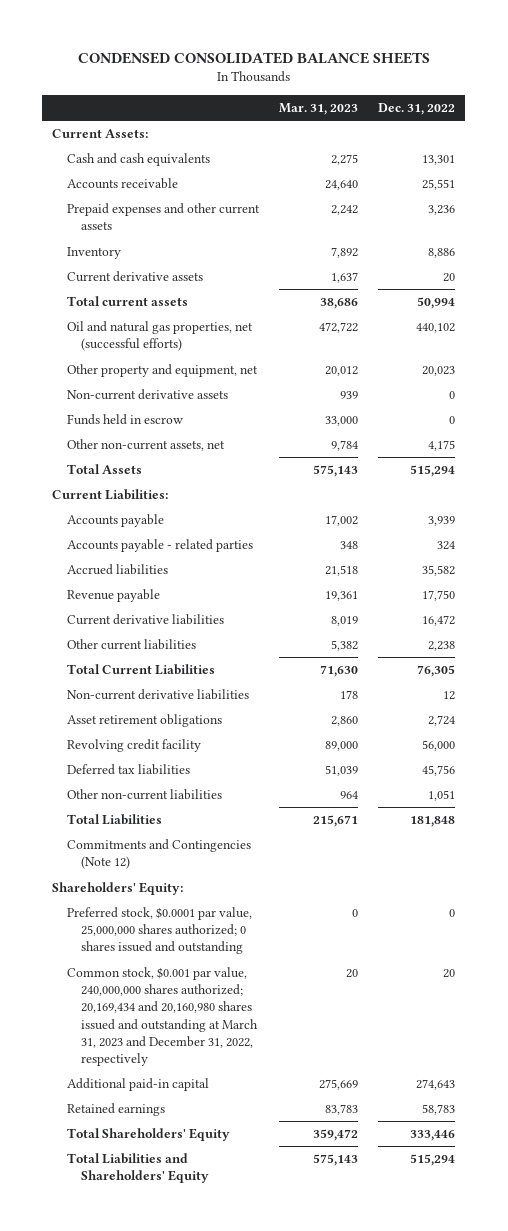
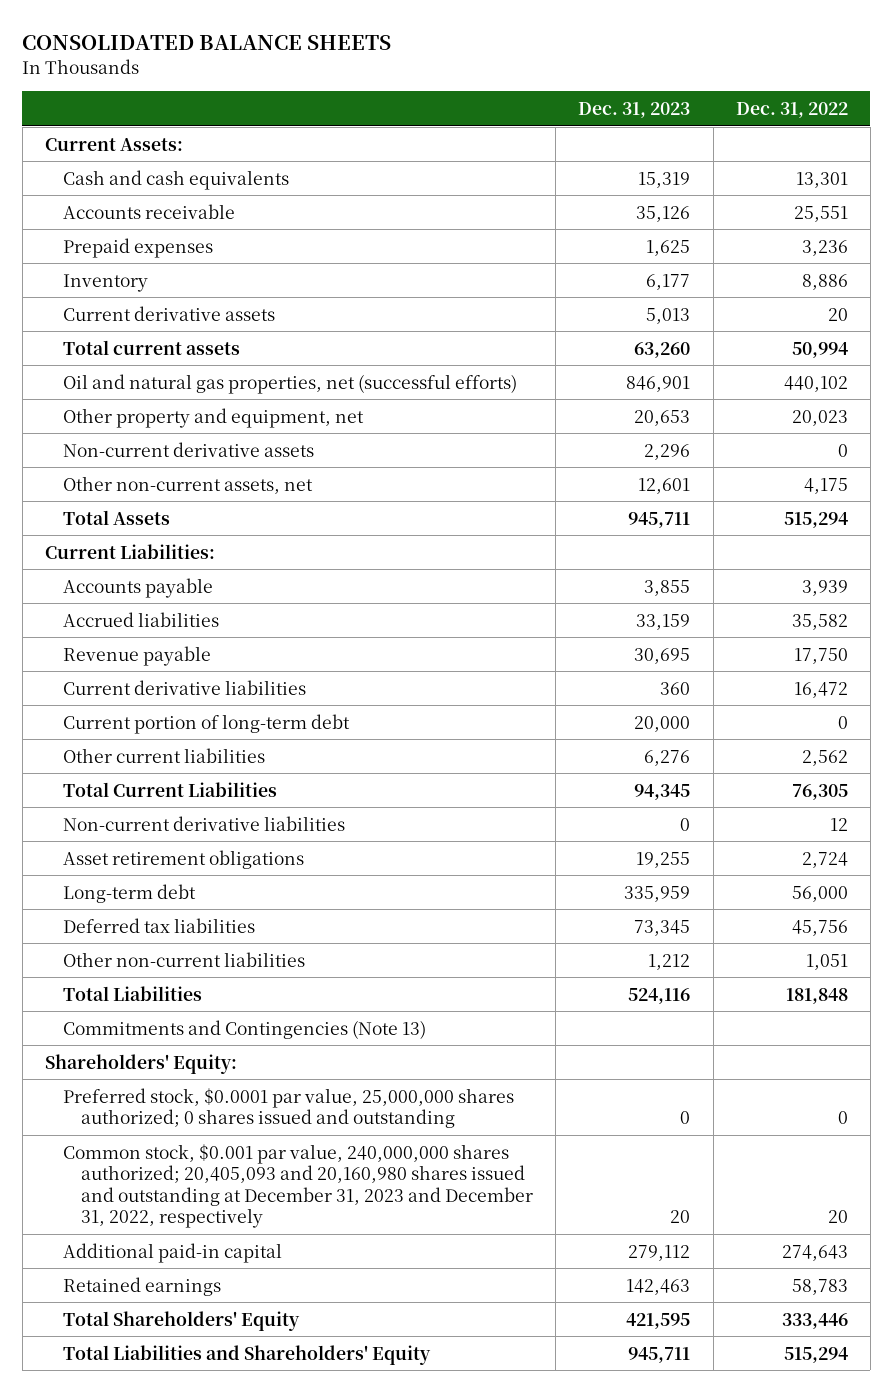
[77,52,430,65] CONDENSED CONSOLIDATED BALANCE SHEETS -> [22,34,392,50] CONSOLIDATED BALANCE SHEETS
[279,102,359,115] Mar. 31, 2023 -> none
none -> [578,101,691,118] Dec. 31, 2023
[66,203,260,231] Prepaid expenses and other current assets -> [62,237,213,258] Prepaid expenses
[66,414,183,426] Funds held in escrow -> none
[66,539,253,553] Accounts payable - related parties -> none
none -> [62,713,350,734] Current portion of long-term debt
[428,641,456,652] 2,238 -> [801,749,848,766] 2,562
[66,739,201,753] Revolving credit facility -> [62,883,196,903] Long-term debt
[66,839,251,870] Commitments and Contingencies (Note 12) -> [62,1019,426,1039] Commitments and Contingencies (Note 13)
[66,967,259,1067] Common stock, $0.001 par value, 240,000,000 shares authorized; 20,169,434 and 20,160,980 shares issued and outstanding at March 31, 2023 and December 31, 2022, respectively -> [62,1143,534,1229] Common stock, $0.001 par value, 240,000,000 shares authorized; 20,405,093 and 20,160,980 shares issued and outstanding at December 31, 2023 and December 31, 2022, respectively

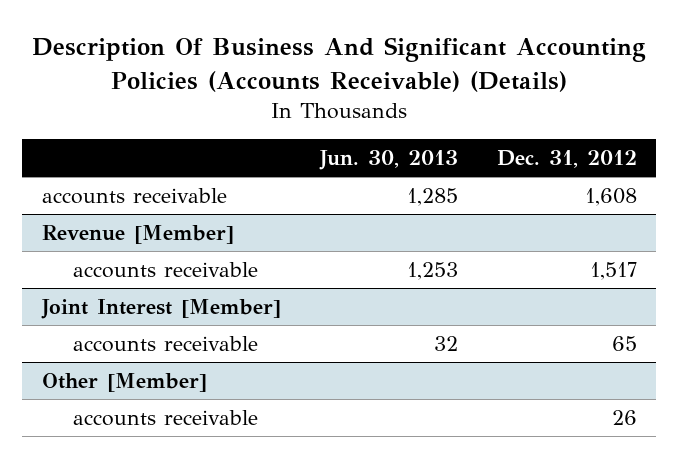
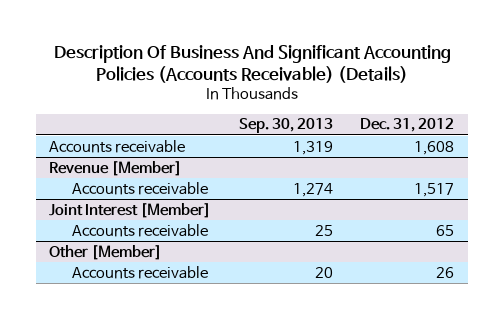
[318,150,458,171] Jun. 30, 2013 -> none
none -> [238,118,333,134] Sep. 30, 2013
[41,188,227,205] accounts receivable -> [49,139,186,153] Accounts receivable
[73,262,259,279] accounts receivable -> [71,181,208,195] Accounts receivable
[73,336,259,353] accounts receivable -> [71,223,208,237] Accounts receivable
[73,410,259,427] accounts receivable -> [71,265,208,279] Accounts receivable

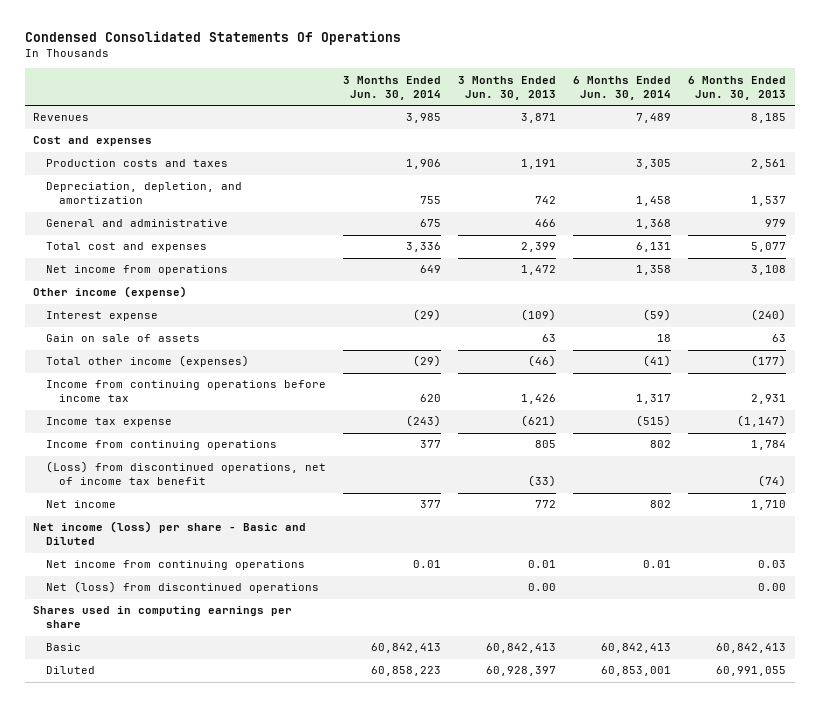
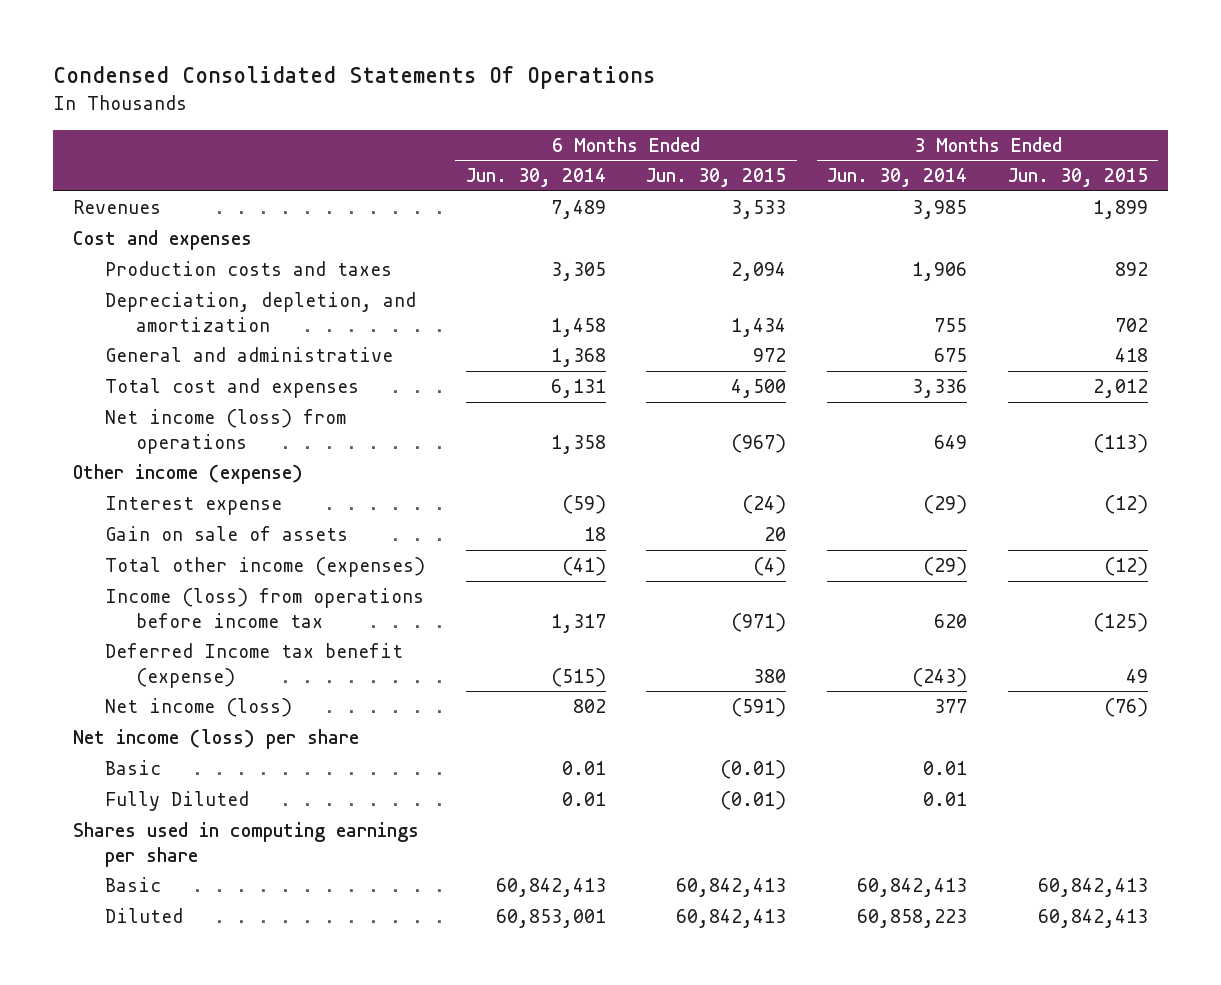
[458,75,557,100] 3 Months Ended Jun. 30, 2013 -> none
[688,75,787,100] 6 Months Ended Jun. 30, 2013 -> none
none -> [646,168,787,188] Jun. 30, 2015
none -> [1008,168,1149,188] Jun. 30, 2015
[46,265,229,276] Net income from operations -> [104,409,346,454] Net income (loss) from operations
[46,440,278,451] Income from continuing operations -> none
[46,461,327,486] (Loss) from discontinued operations, net of income tax benefit -> none
[46,560,306,571] Net income from continuing operations -> none
[46,581,320,594] Net (loss) from discontinued operations -> none
[46,380,327,403] Income from continuing operations before income tax -> [104,588,424,628] Income (loss) from operations before income tax
[46,417,173,428] Income tax expense -> [104,643,403,688] Deferred Income tax benefit (expense)
[46,500,117,509] Net income -> [104,698,292,718] Net income (loss)
[33,521,307,546] Net income (loss) per share - Basic and Diluted -> [73,729,360,750] Net income (loss) per share
none -> [104,760,161,776] Basic
none -> [104,791,249,812] Fully Diluted

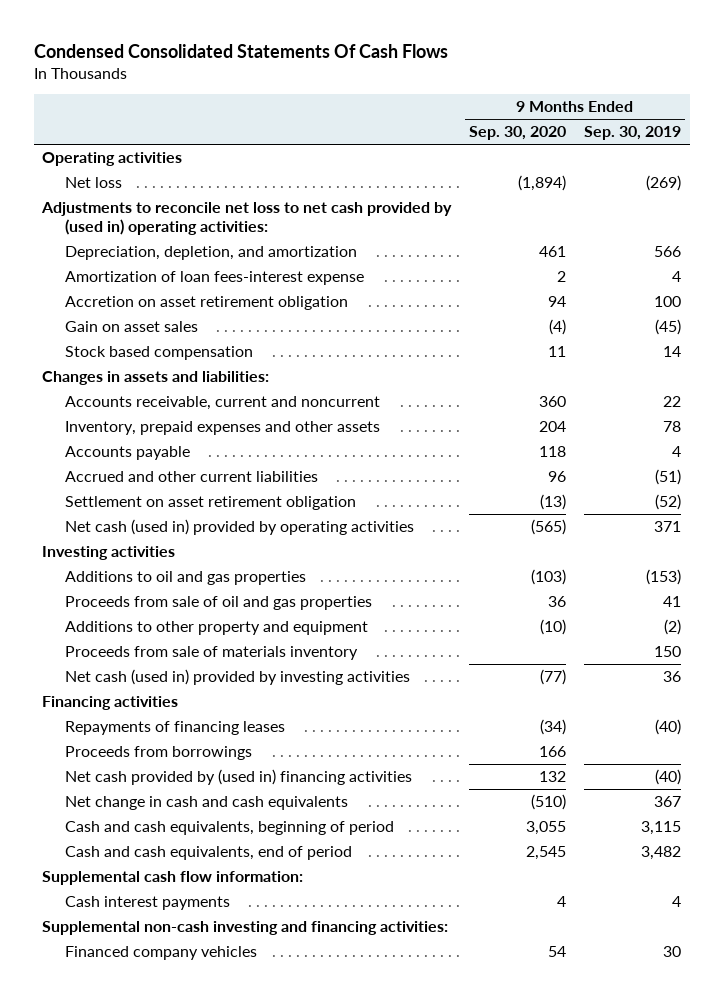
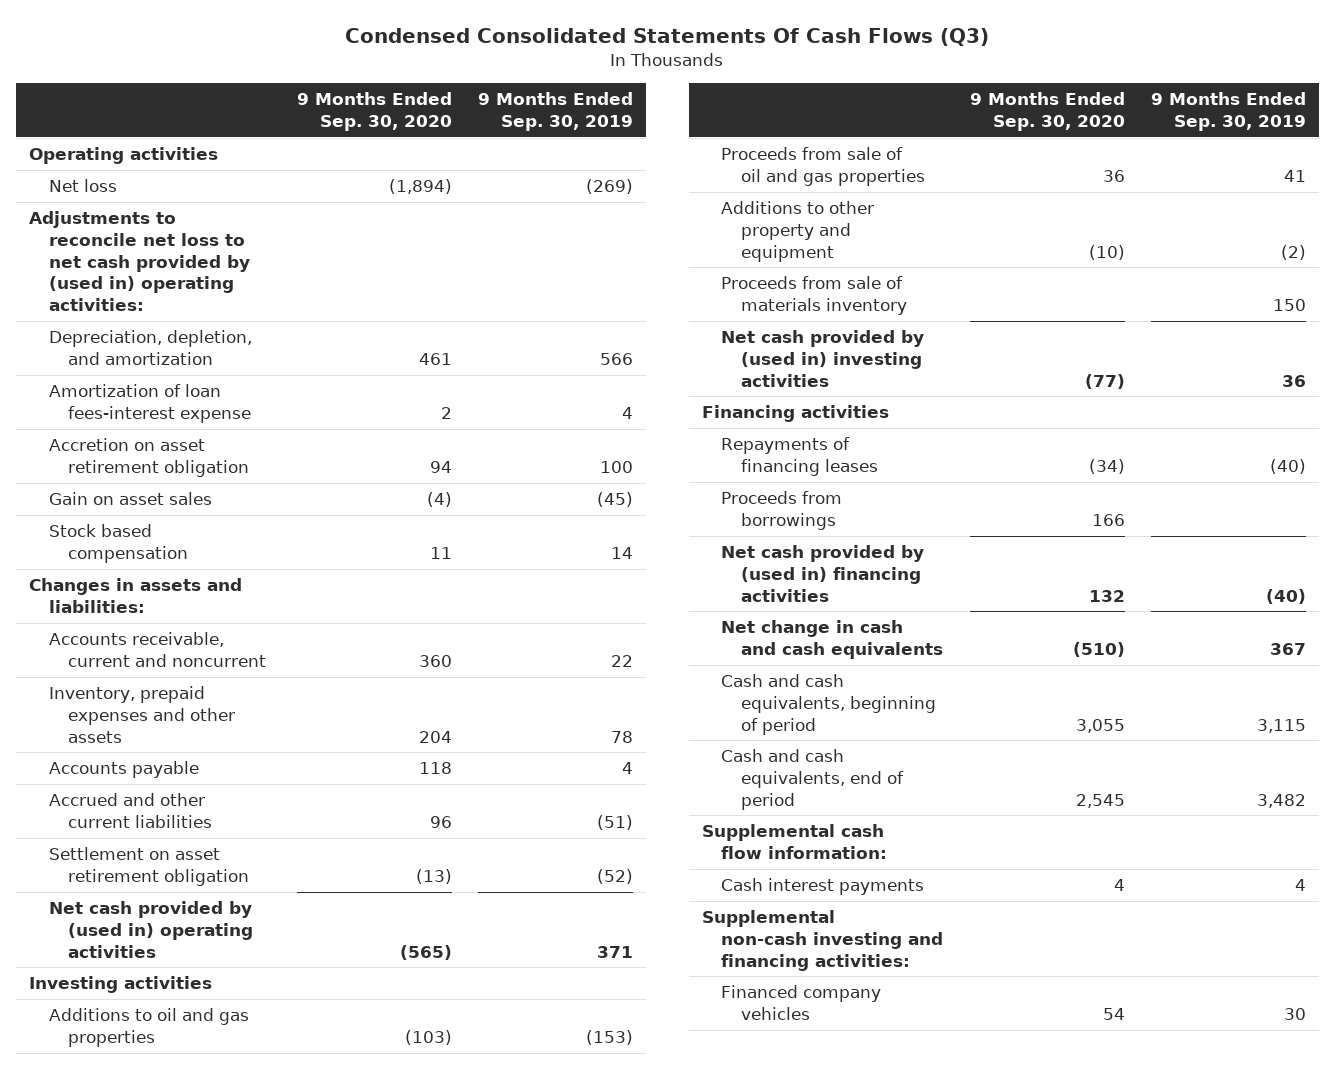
[33,43,448,58] Condensed Consolidated Statements Of Cash Flows -> [345,27,990,46] Condensed Consolidated Statements Of Cash Flows (Q3)
[64,519,414,536] Net cash (used in) provided by operating activities -> [48,901,254,958] Net cash provided by (used in) operating activities
[64,669,410,686] Net cash (used in) provided by investing activities -> [721,330,925,387] Net cash provided by (used in) investing activities

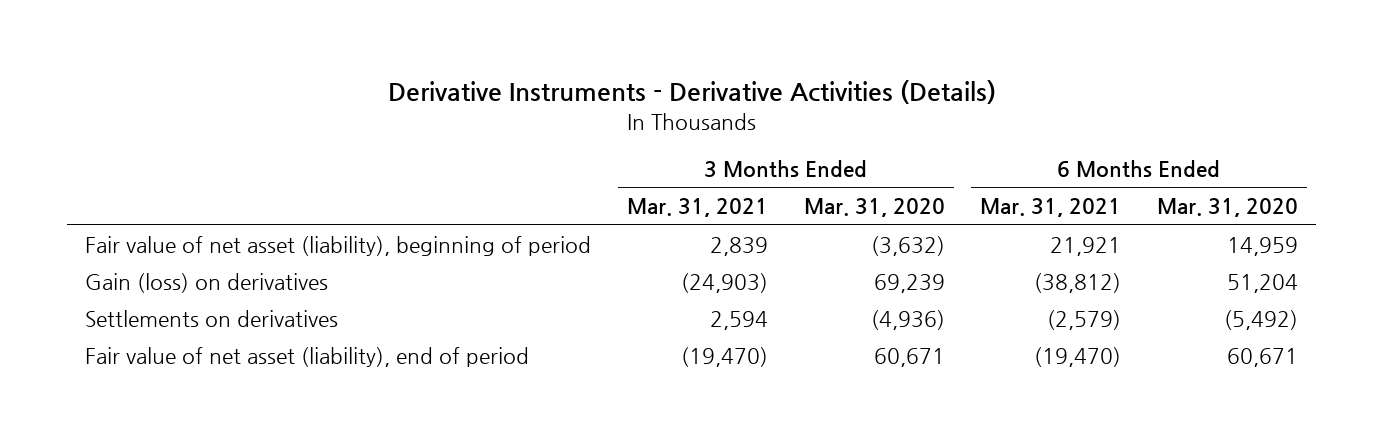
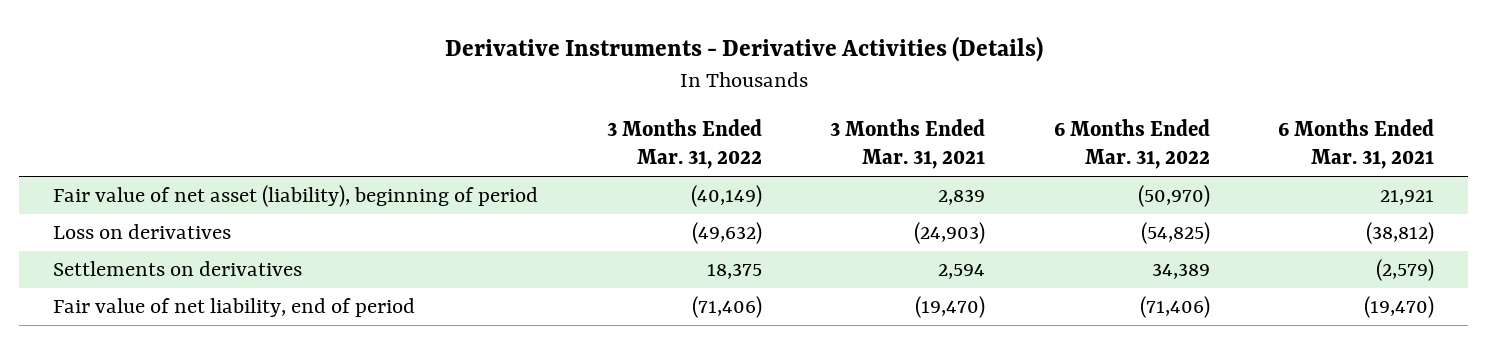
[803,198,945,218] Mar. 31, 2020 -> none
[1157,198,1299,218] Mar. 31, 2020 -> none
none -> [606,118,762,170] 3 Months Ended Mar. 31, 2022
none -> [1053,118,1210,170] 6 Months Ended Mar. 31, 2022
[85,273,329,294] Gain (loss) on derivatives -> [53,224,232,240] Loss on derivatives
[85,347,530,368] Fair value of net asset (liability), end of period -> [53,298,416,318] Fair value of net liability, end of period

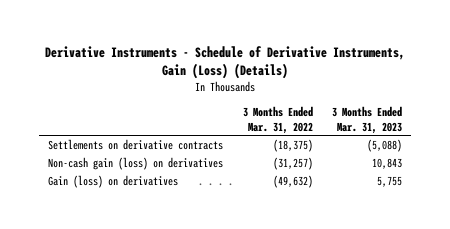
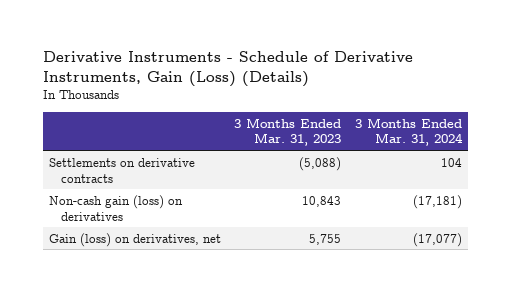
[242,105,313,134] 3 Months Ended Mar. 31, 2022 -> none
none -> [354,117,463,147] 3 Months Ended Mar. 31, 2024
[48,175,179,189] Gain (loss) on derivatives -> [49,232,222,247] Gain (loss) on derivatives, net

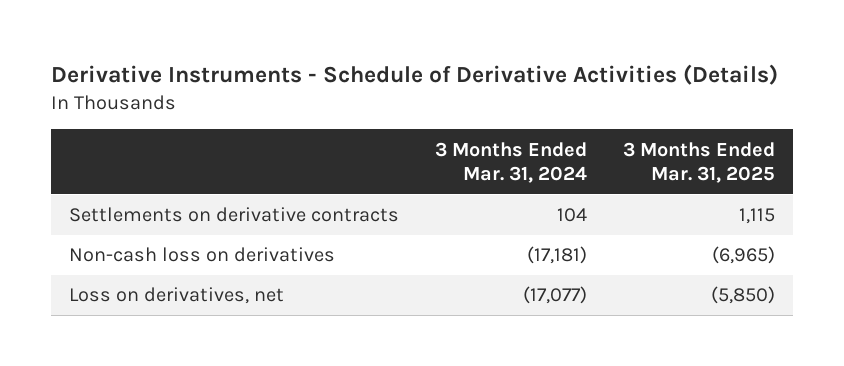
[42,51,413,88] Derivative Instruments - Schedule of Derivative Instruments, Gain (Loss) (Details) -> [51,64,779,86] Derivative Instruments - Schedule of Derivative Activities (Details)
[234,117,342,147] 3 Months Ended Mar. 31, 2023 -> none
none -> [622,141,775,184] 3 Months Ended Mar. 31, 2025
[49,194,184,221] Non-cash gain (loss) on derivatives -> [69,247,336,263] Non-cash loss on derivatives
[49,232,222,247] Gain (loss) on derivatives, net -> [69,287,285,305] Loss on derivatives, net

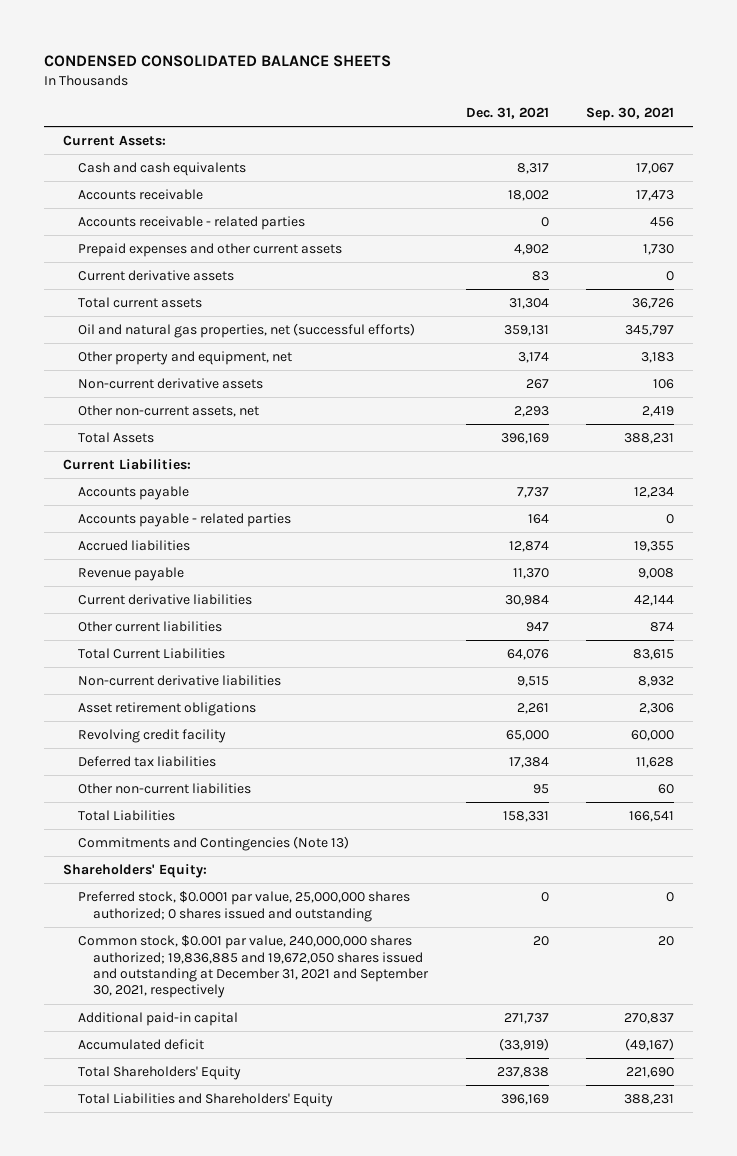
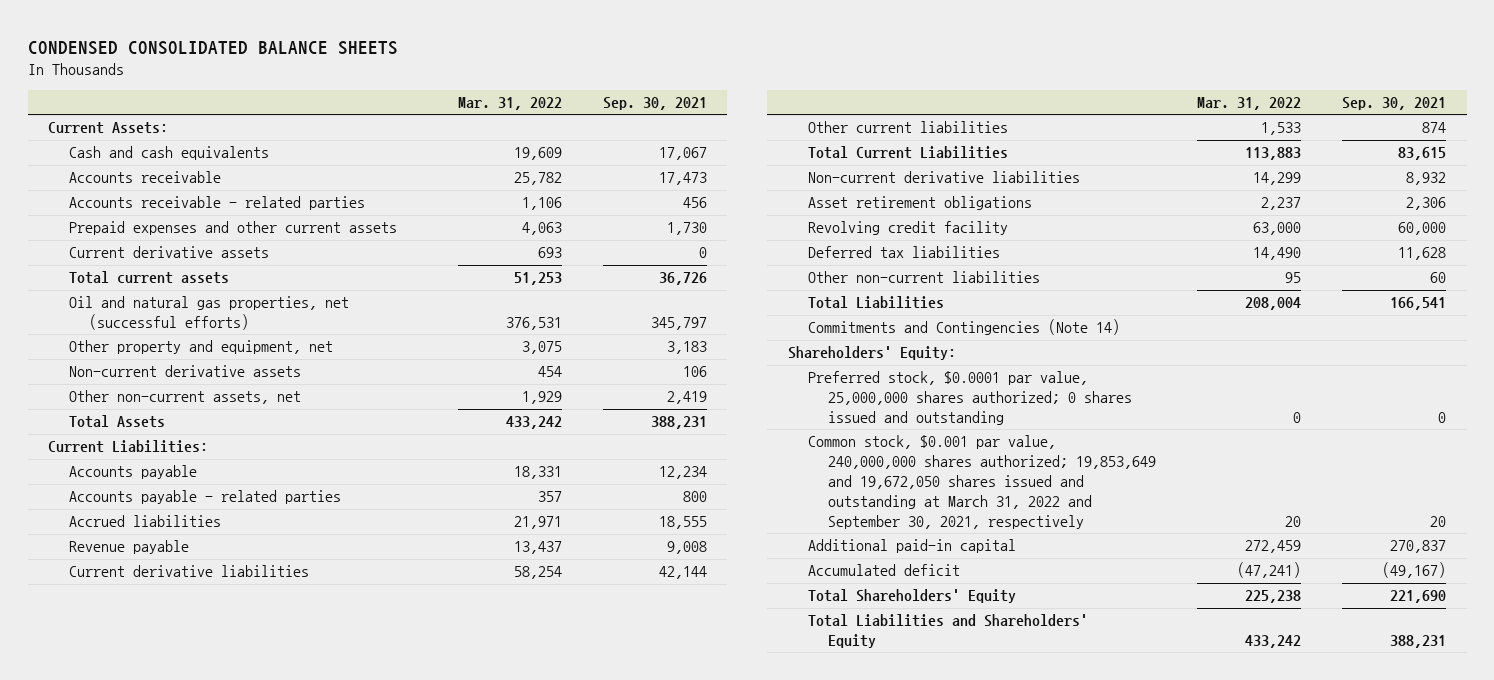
[465,106,549,119] Dec. 31, 2021 -> none
none -> [458,97,563,111] Mar. 31, 2022
[666,514,675,525] 0 -> [682,491,707,503] 800
[634,541,675,553] 19,355 -> [658,516,707,530] 18,555
[78,836,350,852] Commitments and Contingencies (Note 13) -> [807,319,1120,336] Commitments and Contingencies (Note 14)
[78,935,430,999] Common stock, $0.001 par value, 240,000,000 shares authorized; 19,836,885 and 19,672,050 shares issued and outstanding at December 31, 2021 and September 30, 2021, respectively -> [807,435,1157,529] Common stock, $0.001 par value, 240,000,000 shares authorized; 19,853,649 and 19,672,050 shares issued and outstanding at March 31, 2022 and September 30, 2021, respectively

